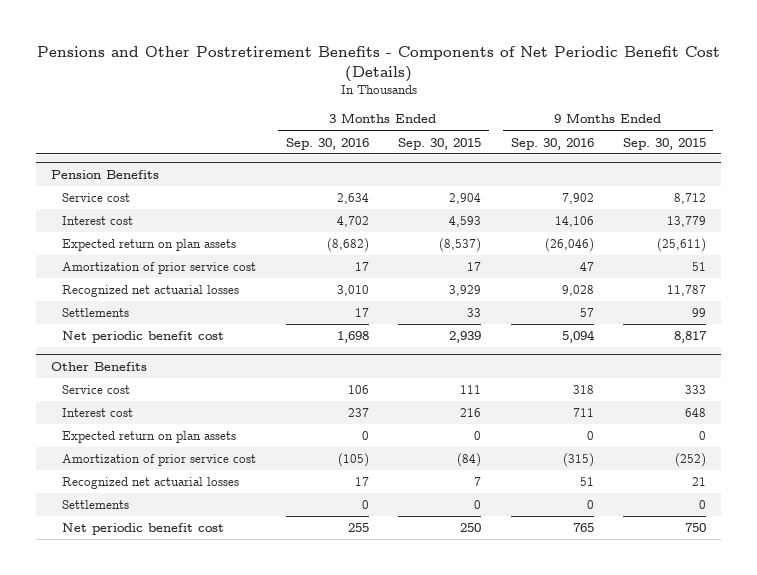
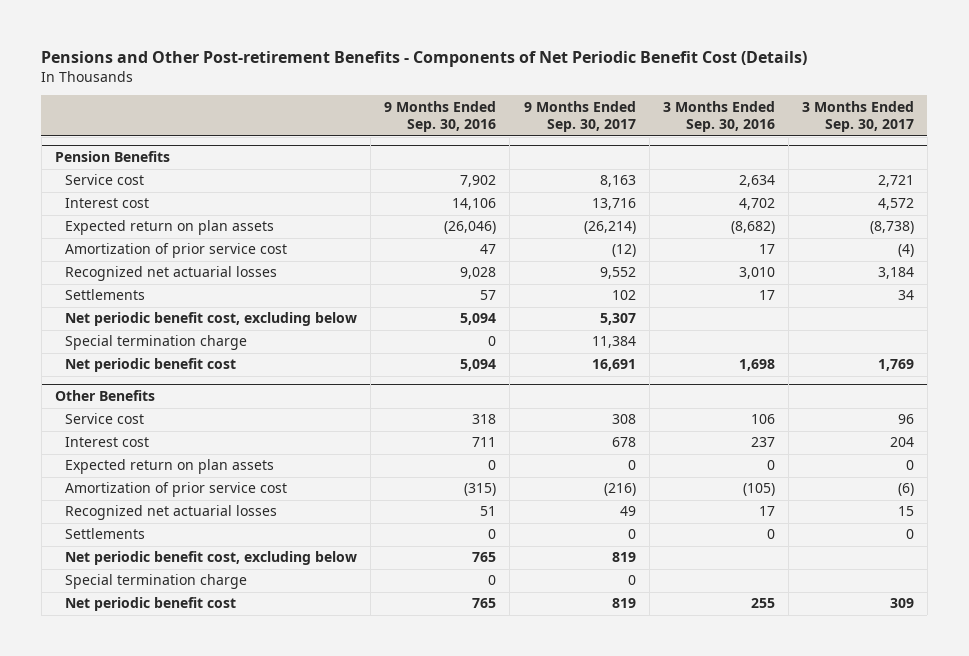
[36,45,720,82] Pensions and Other Postretirement Benefits - Components of Net Periodic Benefit Cost (Details) -> [41,50,808,67] Pensions and Other Post-retirement Benefits - Components of Net Periodic Benefit Cost (Details)
[398,137,482,150] Sep. 30, 2015 -> none
[622,137,706,150] Sep. 30, 2015 -> none
none -> [523,100,636,133] 9 Months Ended Sep. 30, 2017
none -> [801,100,914,133] 3 Months Ended Sep. 30, 2017
none -> [65,312,358,327] Net periodic benefit cost, excluding below
none -> [65,335,248,351] Special termination charge
none -> [65,551,358,566] Net periodic benefit cost, excluding below
none -> [65,574,248,590] Special termination charge

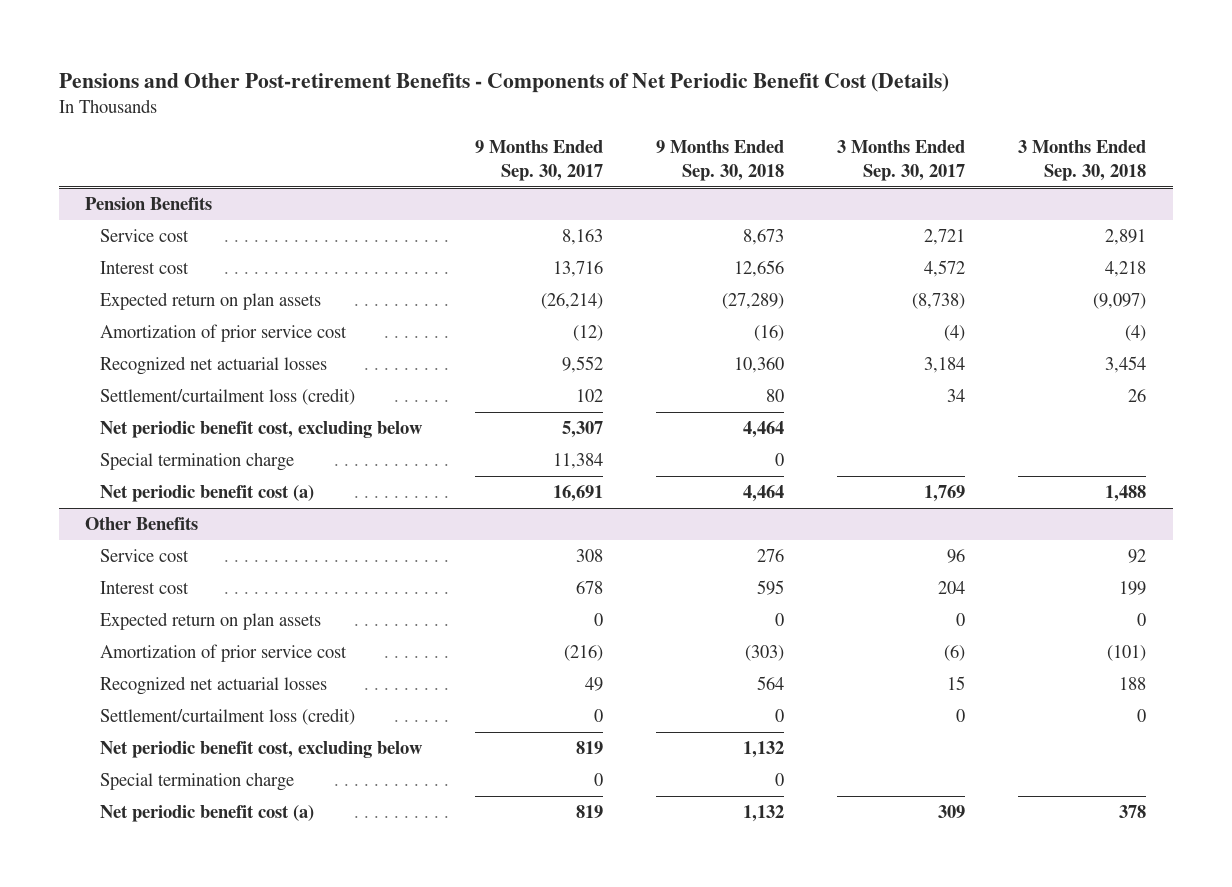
[384,100,497,133] 9 Months Ended Sep. 30, 2016 -> none
[662,100,775,133] 3 Months Ended Sep. 30, 2016 -> none
none -> [656,140,785,181] 9 Months Ended Sep. 30, 2018
none -> [1018,140,1147,181] 3 Months Ended Sep. 30, 2018
[65,289,146,301] Settlements -> [100,387,356,405] Settlement/curtailment loss (credit)
[65,358,237,373] Net periodic benefit cost -> [100,484,315,502] Net periodic benefit cost (a)
[65,528,146,540] Settlements -> [100,707,356,725] Settlement/curtailment loss (credit)
[65,597,237,612] Net periodic benefit cost -> [100,804,315,822] Net periodic benefit cost (a)

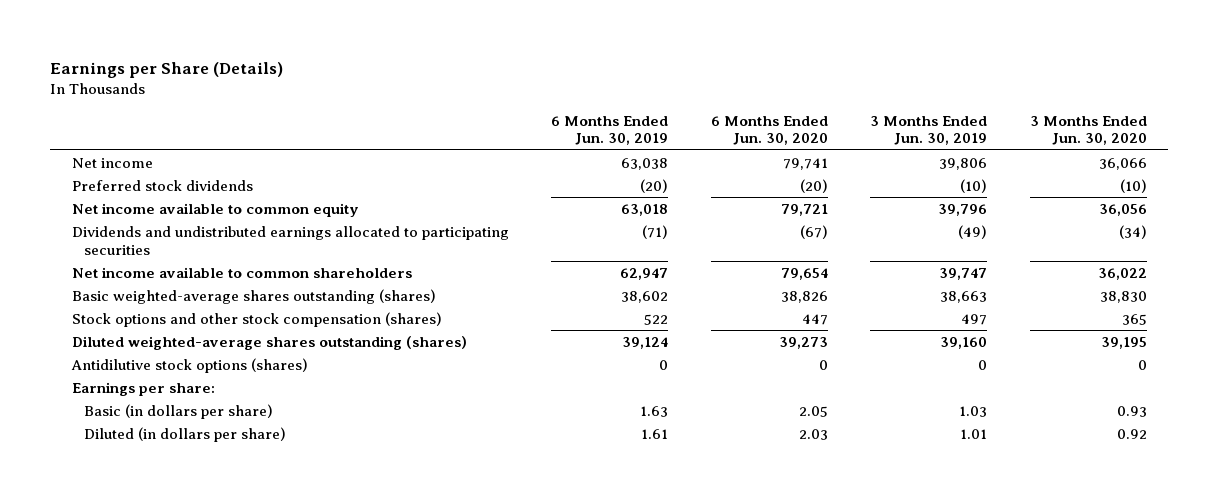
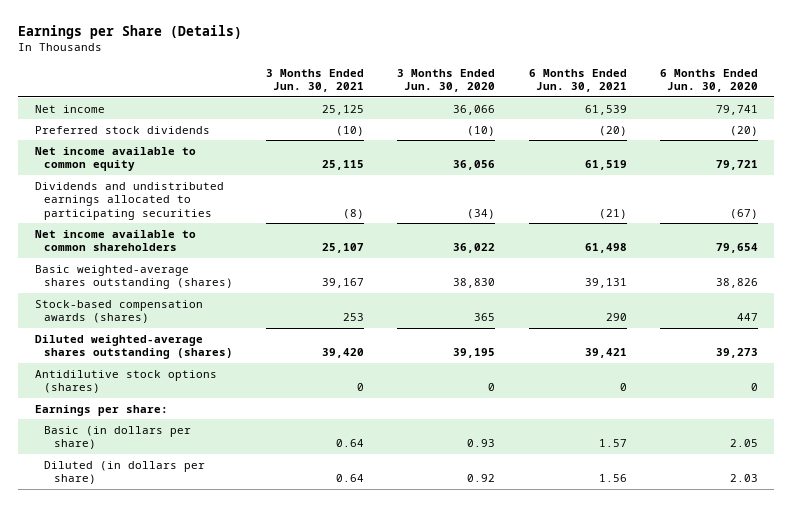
[551,115,669,146] 6 Months Ended Jun. 30, 2019 -> none
[870,115,988,146] 3 Months Ended Jun. 30, 2019 -> none
none -> [266,68,365,93] 3 Months Ended Jun. 30, 2021
none -> [528,68,627,93] 6 Months Ended Jun. 30, 2021
[71,311,442,327] Stock options and other stock compensation (shares) -> [34,299,203,324] Stock-based compensation awards (shares)

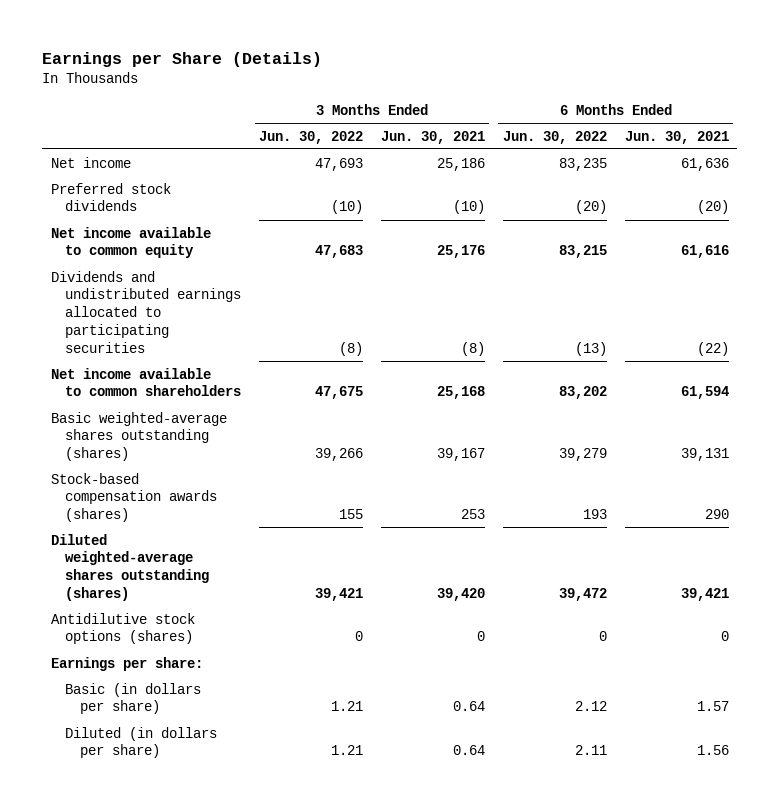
[397,68,496,93] 3 Months Ended Jun. 30, 2020 -> none
[659,68,758,93] 6 Months Ended Jun. 30, 2020 -> none
none -> [259,130,364,144] Jun. 30, 2022
none -> [502,130,607,144] Jun. 30, 2022
[322,104,365,115] 25,125 -> [436,157,485,171] 25,186
[584,104,627,115] 61,539 -> [680,157,729,171] 61,636
[322,160,365,171] 25,115 -> [436,245,485,259] 25,176
[584,160,627,171] 61,519 -> [680,245,729,259] 61,616
[598,208,627,219] (21) -> [696,342,729,357] (22)
[322,243,365,254] 25,107 -> [436,386,485,400] 25,168
[584,243,627,254] 61,498 -> [680,386,729,400] 61,594

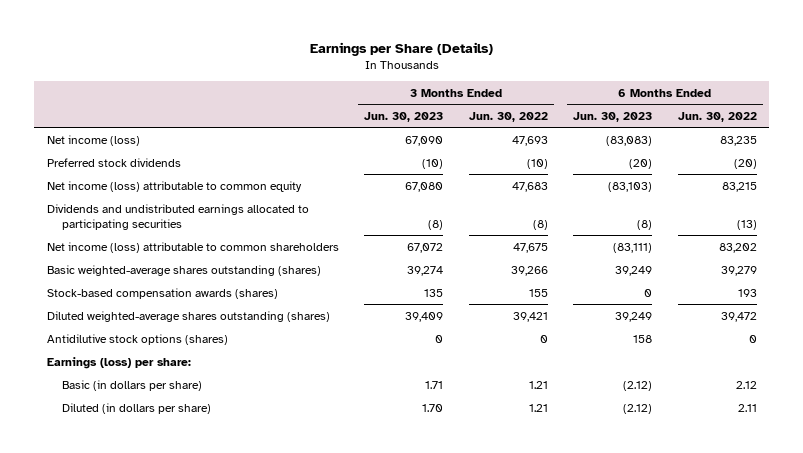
[380,130,485,144] Jun. 30, 2021 -> none
[624,130,729,144] Jun. 30, 2021 -> none
none -> [364,111,444,122] Jun. 30, 2023
none -> [573,111,653,122] Jun. 30, 2023
[50,156,131,168] Net income -> [46,134,140,146] Net income (loss)
[50,226,211,259] Net income available to common equity -> [46,180,302,192] Net income (loss) attributable to common equity
[50,367,242,397] Net income available to common shareholders -> [46,241,339,253] Net income (loss) attributable to common shareholders
[50,656,203,671] Earnings per share: -> [46,356,191,369] Earnings (loss) per share:

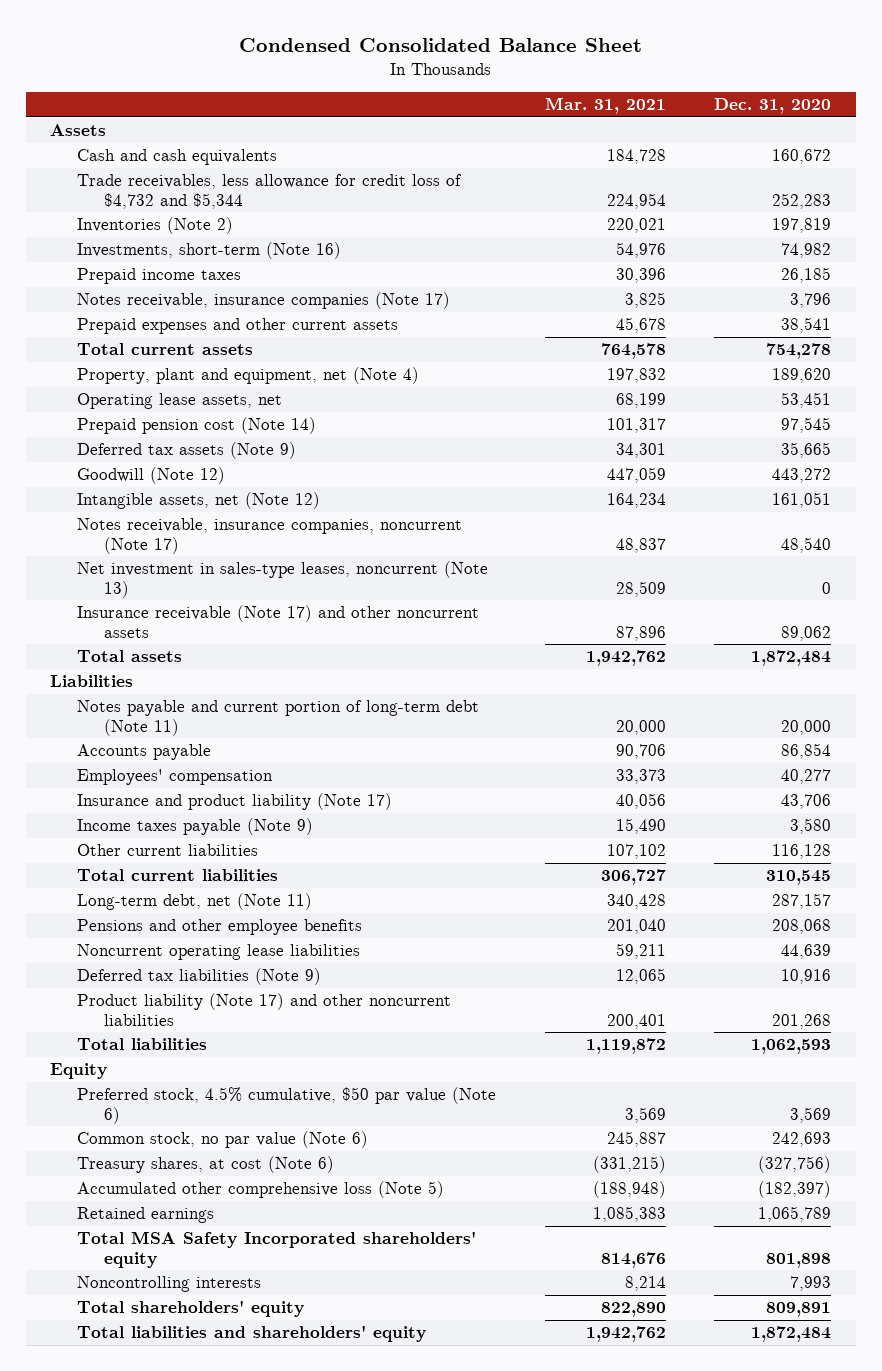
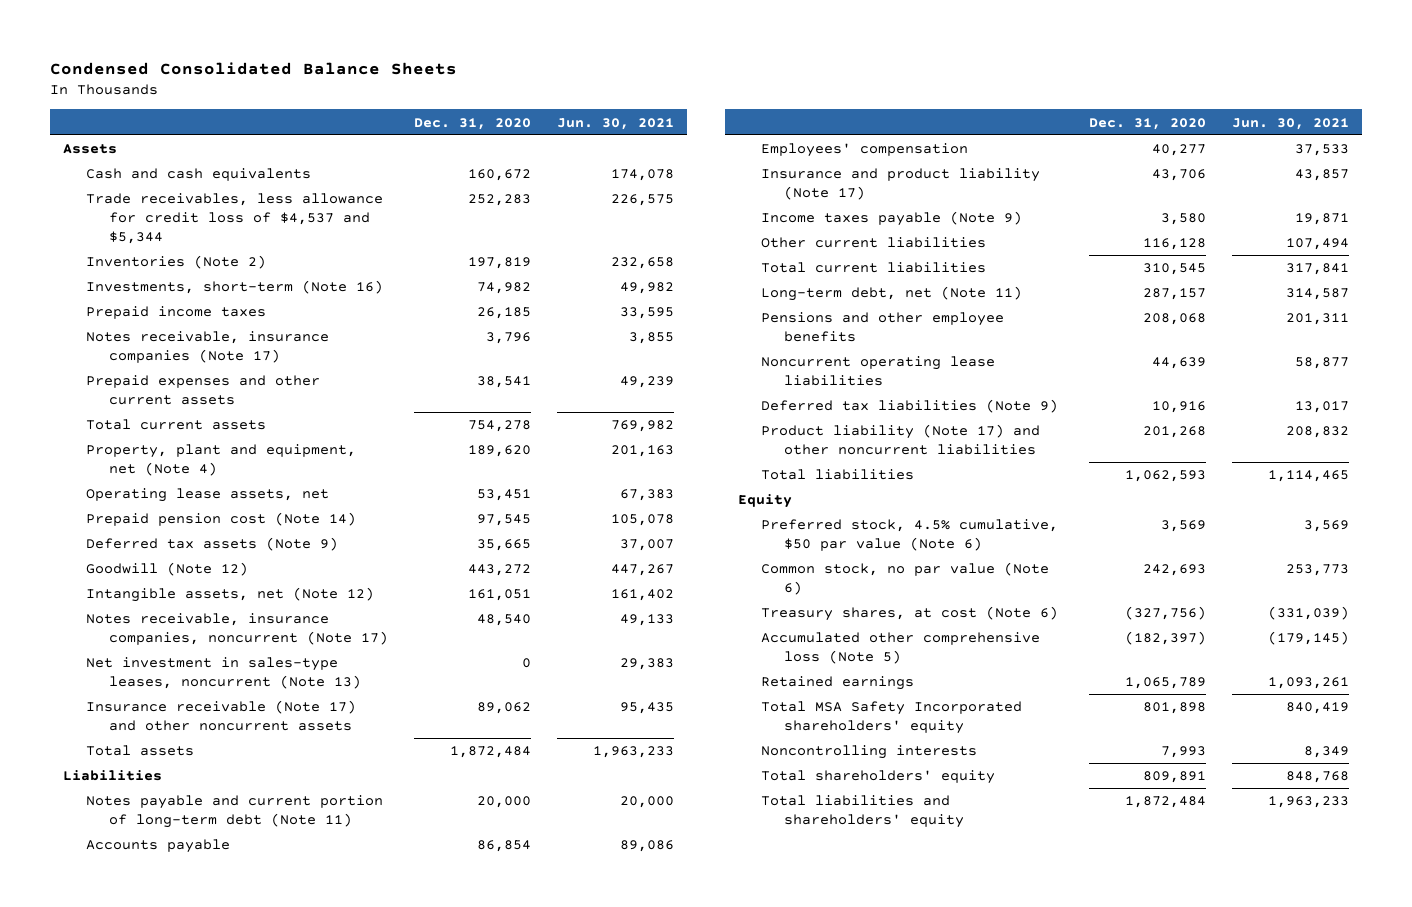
[238,38,642,53] Condensed Consolidated Balance Sheet -> [49,61,457,75] Condensed Consolidated Balance Sheets
[544,97,666,115] Mar. 31, 2021 -> none
none -> [556,117,674,130] Jun. 30, 2021
[76,174,462,209] Trade receivables, less allowance for credit loss of $4,732 and $5,344 -> [85,193,383,245] Trade receivables, less allowance for credit loss of $4,537 and $5,344

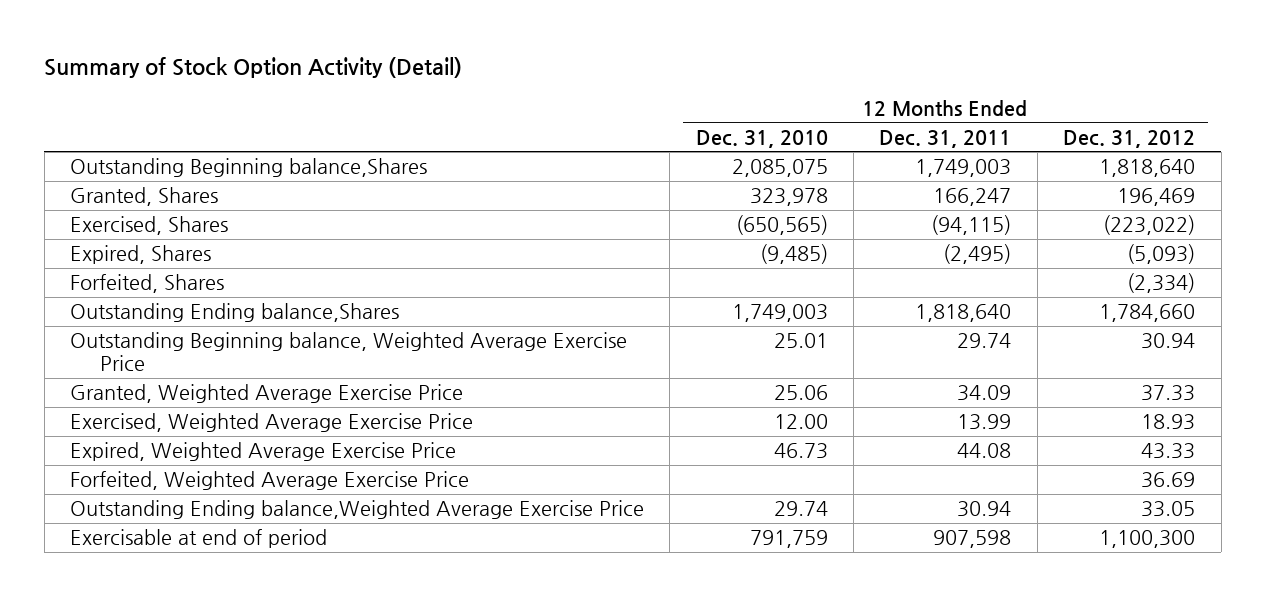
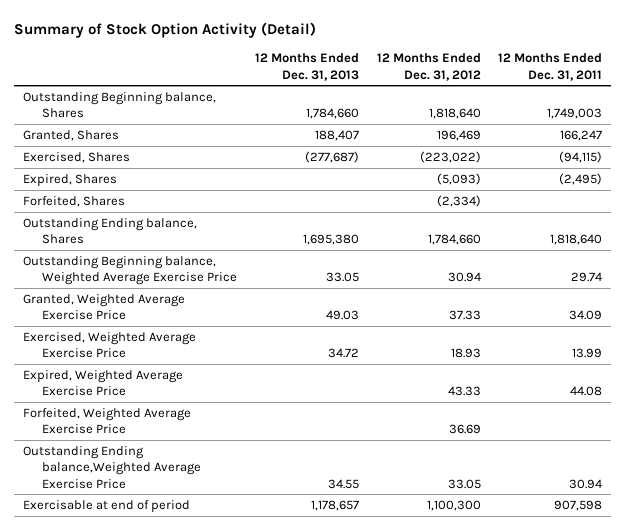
[695,129,828,148] Dec. 31, 2010 -> none
none -> [254,53,359,81] 12 Months Ended Dec. 31, 2013
[69,158,427,178] Outstanding Beginning balance,Shares -> [23,91,217,119] Outstanding Beginning balance, Shares
[69,303,399,323] Outstanding Ending balance,Shares -> [23,217,198,245] Outstanding Ending balance, Shares

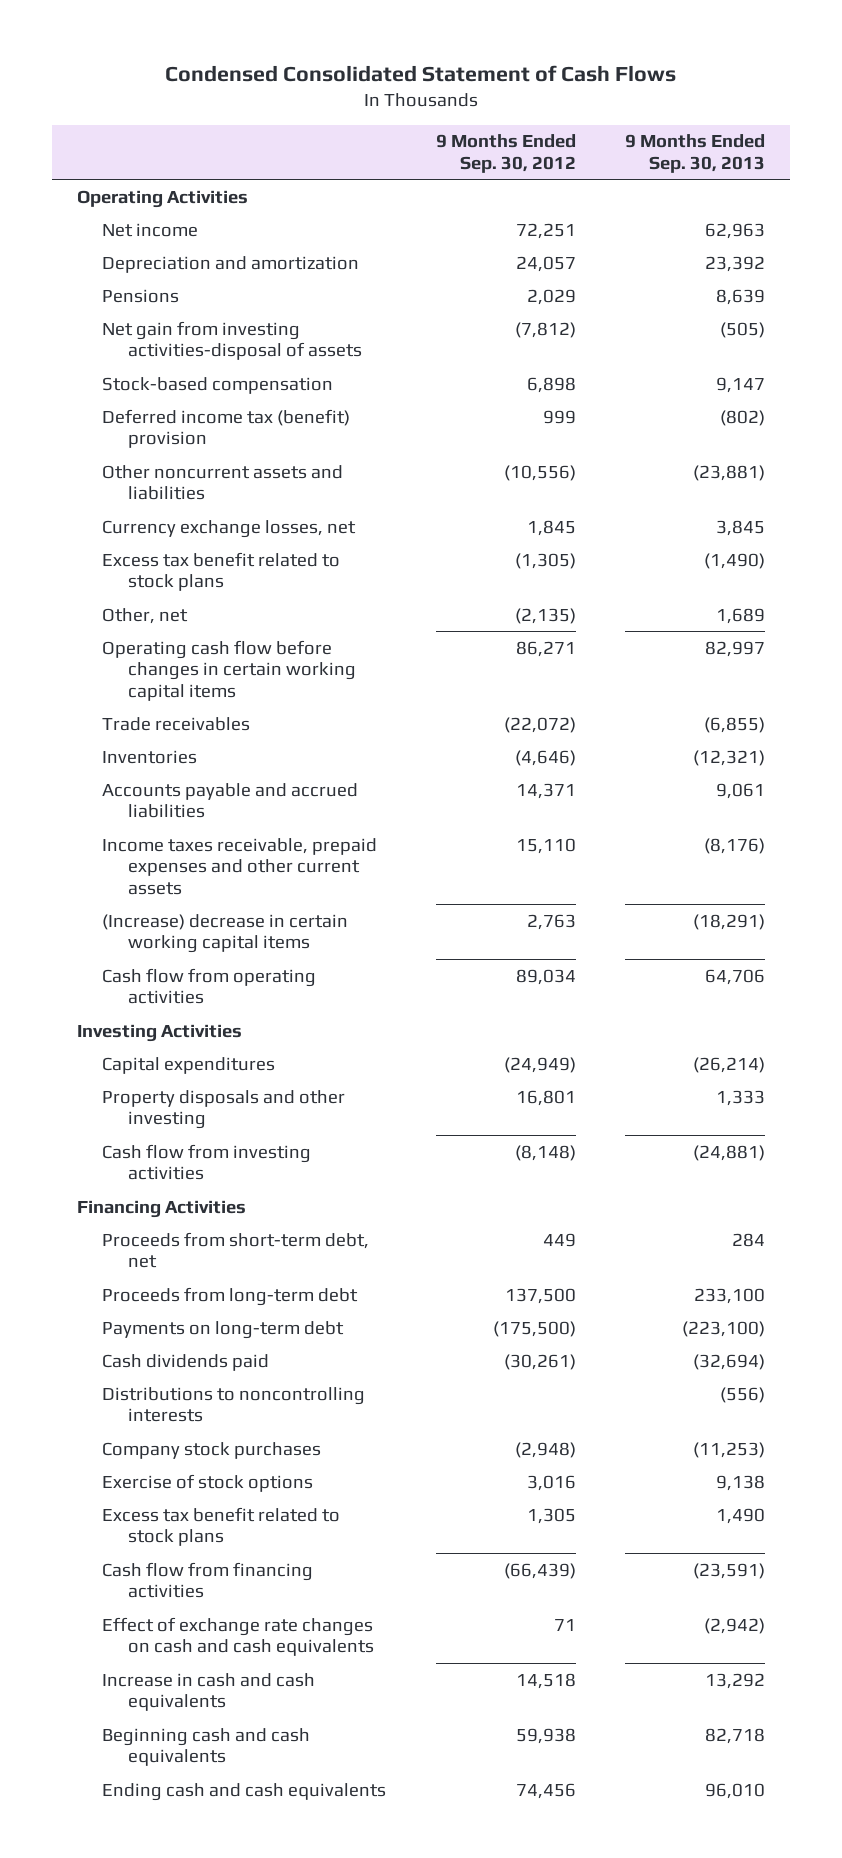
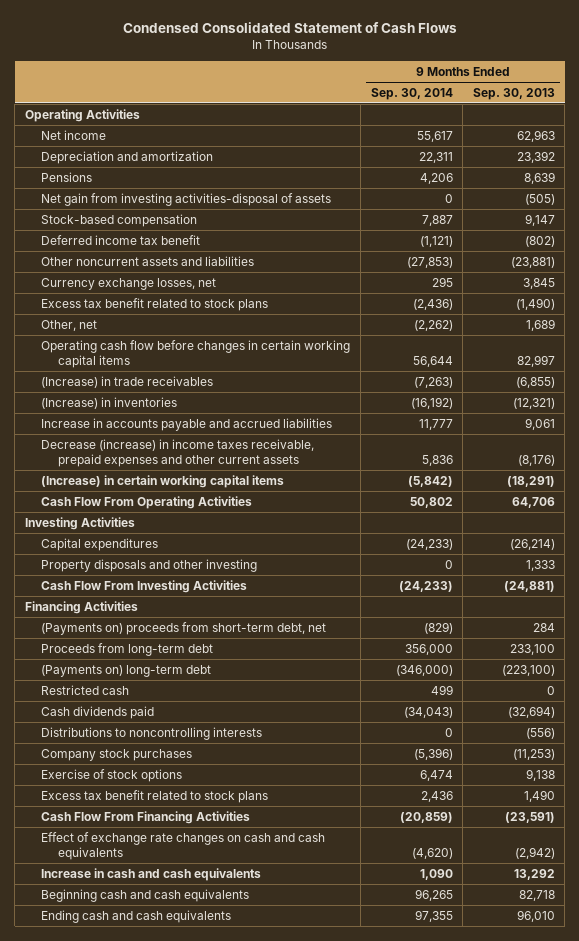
[435,134,576,173] 9 Months Ended Sep. 30, 2012 -> none
none -> [370,87,453,100] Sep. 30, 2014
[102,408,351,449] Deferred income tax (benefit) provision -> [41,234,201,245] Deferred income tax benefit
[102,716,251,731] Trade receivables -> [41,375,214,388] (Increase) in trade receivables
[102,749,198,764] Inventories -> [41,396,178,409] (Increase) in inventories
[102,782,359,819] Accounts payable and accrued liabilities -> [41,417,333,431] Increase in accounts payable and accrued liabilities
[102,837,378,895] Income taxes receivable, prepaid expenses and other current assets -> [41,438,315,467] Decrease (increase) in income taxes receivable, prepaid expenses and other current assets
[102,913,349,954] (Increase) decrease in certain working capital items -> [41,474,285,488] (Increase) in certain working capital items
[102,967,317,1005] Cash flow from operating activities -> [41,495,253,509] Cash Flow From Operating Activities
[102,1143,312,1181] Cash flow from investing activities -> [41,579,248,593] Cash Flow From Investing Activities
[102,1231,370,1269] Proceeds from short-term debt, net -> [41,621,327,635] (Payments on) proceeds from short-term debt, net
[102,1320,345,1339] Payments on long-term debt -> [41,664,212,677] (Payments on) long-term debt
none -> [41,684,130,695] Restricted cash
[102,1561,314,1599] Cash flow from financing activities -> [41,810,251,824] Cash Flow From Financing Activities

